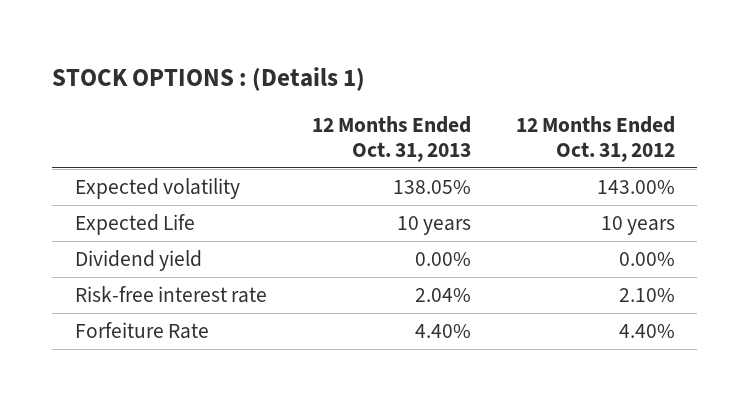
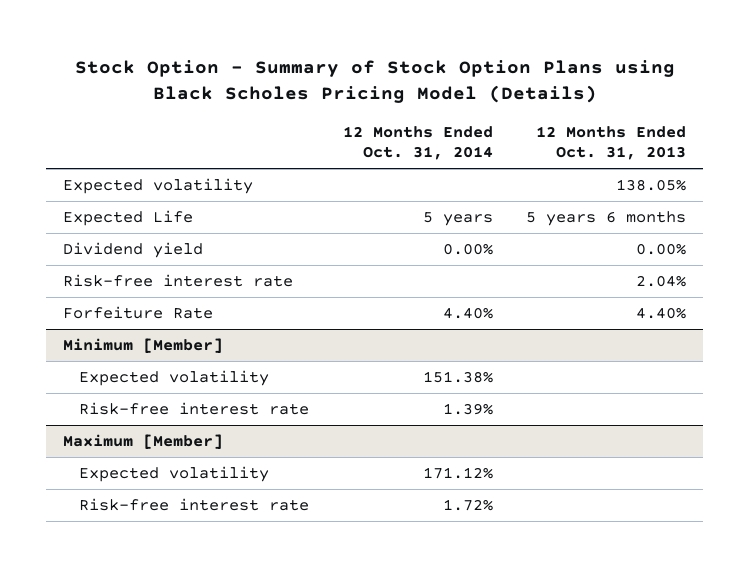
[52,66,366,91] STOCK OPTIONS : (Details 1) -> [74,59,675,103] Stock Option - Summary of Stock Option Plans using Black Scholes Pricing Model (Details)
[515,115,675,163] 12 Months Ended Oct. 31, 2012 -> none
none -> [342,125,493,161] 12 Months Ended Oct. 31, 2014
[396,215,471,235] 10 years -> [526,210,687,226] 5 years 6 months
none -> [63,337,224,353] Minimum [Member]
none -> [79,369,270,386] Expected volatility
none -> [79,401,310,415] Risk-free interest rate
none -> [63,433,224,449] Maximum [Member]
none -> [79,465,270,482] Expected volatility
none -> [79,497,310,511] Risk-free interest rate

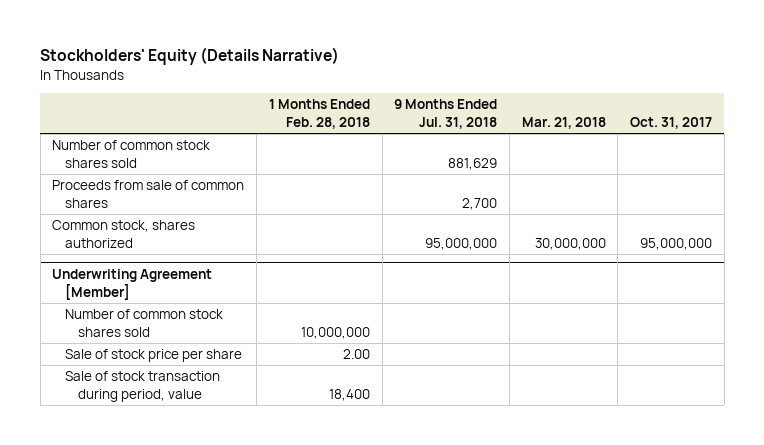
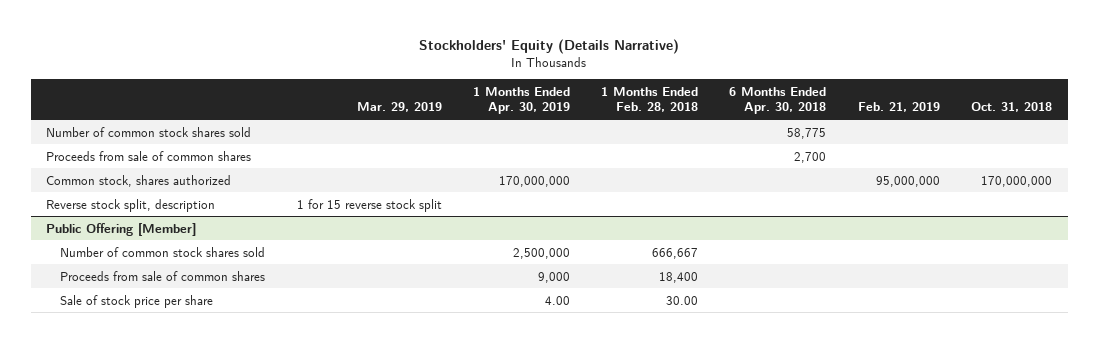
[394,99,498,129] 9 Months Ended Jul. 31, 2018 -> none
[521,116,606,129] Mar. 21, 2018 -> none
[630,116,713,129] Oct. 31, 2017 -> none
none -> [356,102,442,113] Mar. 29, 2019
none -> [472,86,570,115] 1 Months Ended Apr. 30, 2019
none -> [729,86,827,115] 6 Months Ended Apr. 30, 2018
none -> [857,102,940,113] Feb. 21, 2019
none -> [970,102,1052,113] Oct. 31, 2018
[52,268,213,300] Underwriting Agreement [Member] -> none
[65,309,224,337] Number of common stock shares sold -> none
[65,349,243,363] Sale of stock price per share -> none
[65,371,221,402] Sale of stock transaction during period, value -> none
none -> [46,198,216,212] Reverse stock split, description
none -> [46,222,197,236] Public Offering [Member]
none -> [60,246,266,257] Number of common stock shares sold
none -> [60,270,266,281] Proceeds from sale of common shares
none -> [60,294,214,308] Sale of stock price per share

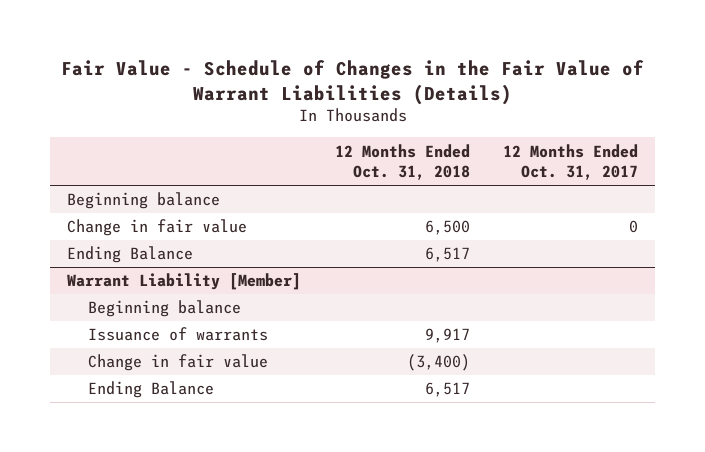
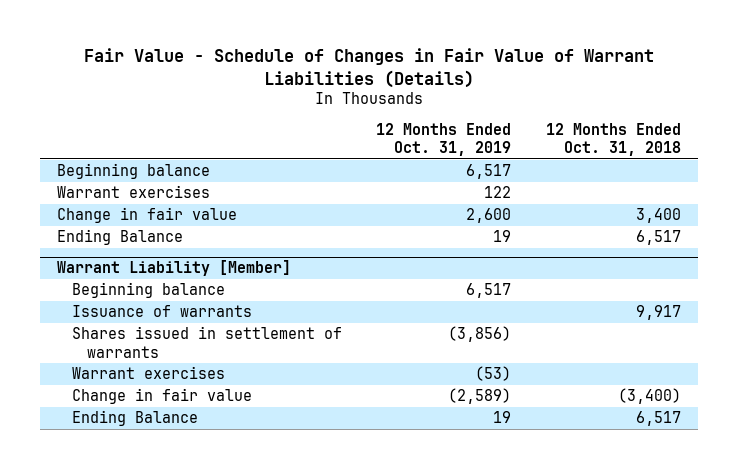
[60,59,644,105] Fair Value - Schedule of Changes in the Fair Value of Warrant Liabilities (Details) -> [83,48,654,88] Fair Value - Schedule of Changes in Fair Value of Warrant Liabilities (Details)
[503,143,639,181] 12 Months Ended Oct. 31, 2017 -> none
none -> [376,122,512,157] 12 Months Ended Oct. 31, 2019
none -> [57,185,211,199] Warrant exercises
[424,220,470,236] 6,500 -> [635,208,681,224] 3,400
none -> [71,326,342,358] Shares issued in settlement of warrants
none -> [71,366,225,380] Warrant exercises

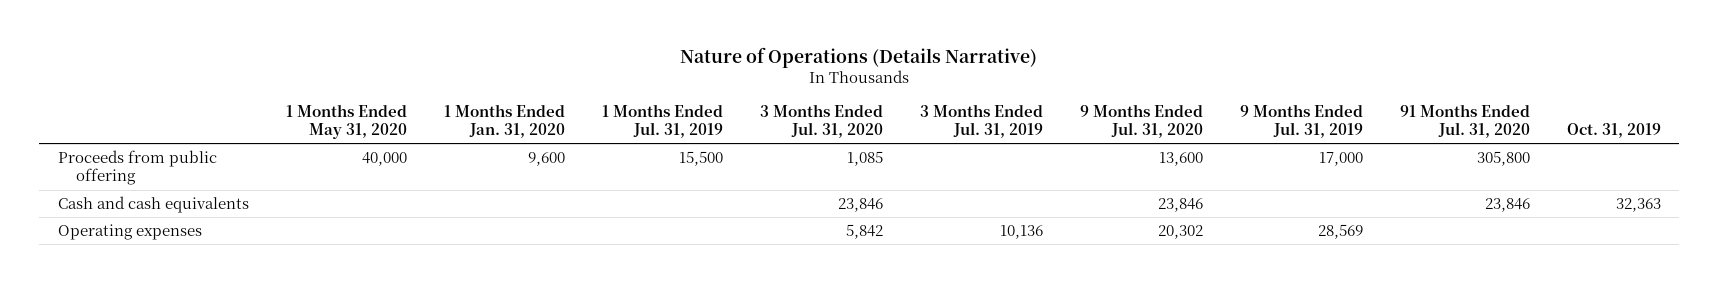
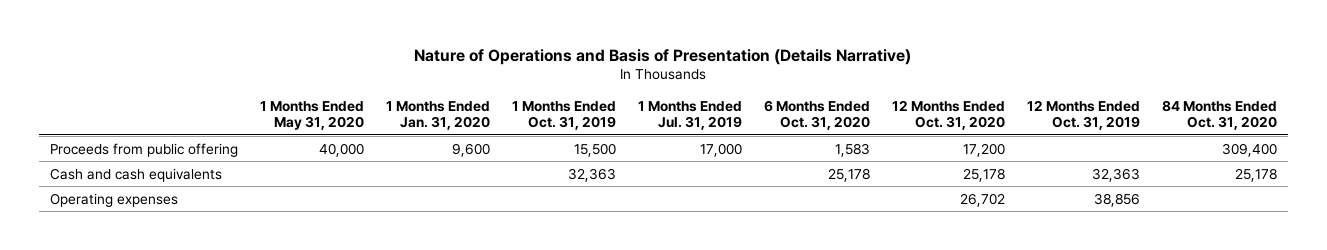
[680,46,1038,68] Nature of Operations (Details Narrative) -> [414,48,912,65] Nature of Operations and Basis of Presentation (Details Narrative)
[759,103,883,139] 3 Months Ended Jul. 31, 2020 -> none
[919,103,1043,139] 3 Months Ended Jul. 31, 2019 -> none
[1079,103,1203,139] 9 Months Ended Jul. 31, 2020 -> none
[1239,103,1363,139] 9 Months Ended Jul. 31, 2019 -> none
[1399,103,1530,139] 91 Months Ended Jul. 31, 2020 -> none
[1566,123,1661,139] Oct. 31, 2019 -> none
none -> [511,100,616,131] 1 Months Ended Oct. 31, 2019
none -> [763,99,870,131] 6 Months Ended Oct. 31, 2020
none -> [891,99,1005,131] 12 Months Ended Oct. 31, 2020
none -> [1027,99,1141,131] 12 Months Ended Oct. 31, 2019
none -> [1162,99,1278,131] 84 Months Ended Oct. 31, 2020
[678,151,723,167] 15,500 -> [699,142,742,157] 17,000

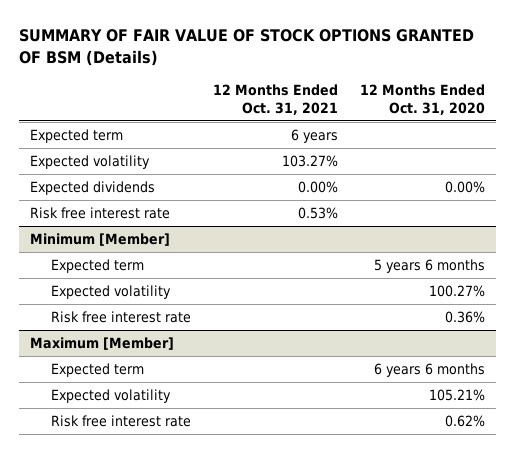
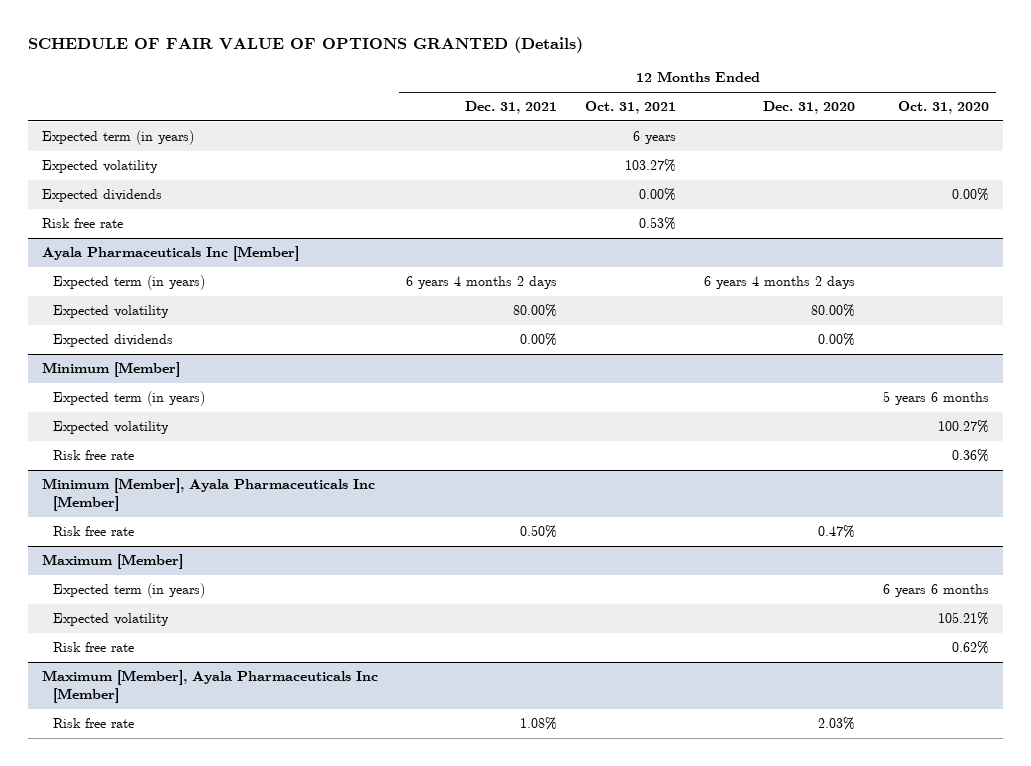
[19,29,475,66] SUMMARY OF FAIR VALUE OF STOCK OPTIONS GRANTED OF BSM (Details) -> [27,37,583,54] SCHEDULE OF FAIR VALUE OF OPTIONS GRANTED (Details)
none -> [465,101,558,115] Dec. 31, 2021
none -> [763,101,856,115] Dec. 31, 2020
[30,129,124,144] Expected term -> [41,130,194,146] Expected term (in years)
[30,207,171,220] Risk free interest rate -> [41,218,123,229] Risk free rate
none -> [41,246,299,262] Ayala Pharmaceuticals Inc [Member]
none -> [52,275,205,291] Expected term (in years)
none -> [52,305,169,319] Expected volatility
none -> [52,334,173,348] Expected dividends
[50,259,144,274] Expected term -> [52,391,205,407] Expected term (in years)
[50,311,191,324] Risk free interest rate -> [52,450,134,461] Risk free rate
none -> [41,478,375,511] Minimum [Member], Ayala Pharmaceuticals Inc [Member]
none -> [52,526,134,537] Risk free rate
[50,363,144,378] Expected term -> [52,583,205,599] Expected term (in years)
[50,415,191,428] Risk free interest rate -> [52,642,134,653] Risk free rate
none -> [41,670,378,703] Maximum [Member], Ayala Pharmaceuticals Inc [Member]
none -> [52,718,134,729] Risk free rate

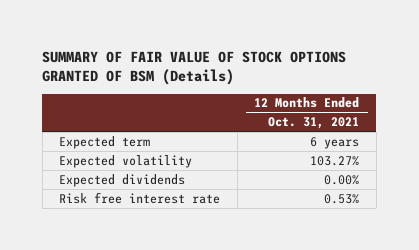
[27,37,583,54] SCHEDULE OF FAIR VALUE OF OPTIONS GRANTED (Details) -> [42,50,347,86] SUMMARY OF FAIR VALUE OF STOCK OPTIONS GRANTED OF BSM (Details)
[465,101,558,115] Dec. 31, 2021 -> none
[763,101,856,115] Dec. 31, 2020 -> none
[898,101,990,115] Oct. 31, 2020 -> none
[41,130,194,146] Expected term (in years) -> [59,135,151,149] Expected term
[41,246,299,262] Ayala Pharmaceuticals Inc [Member] -> none
[52,275,205,291] Expected term (in years) -> none
[52,305,169,319] Expected volatility -> none
[52,334,173,348] Expected dividends -> none
[41,362,180,378] Minimum [Member] -> none
[52,391,205,407] Expected term (in years) -> none
[52,421,169,435] Expected volatility -> none
[52,450,134,461] Risk free rate -> none
[41,478,375,511] Minimum [Member], Ayala Pharmaceuticals Inc [Member] -> none
[52,526,134,537] Risk free rate -> none
[41,554,183,570] Maximum [Member] -> none
[52,583,205,599] Expected term (in years) -> none
[52,613,169,627] Expected volatility -> none
[52,642,134,653] Risk free rate -> none
[41,670,378,703] Maximum [Member], Ayala Pharmaceuticals Inc [Member] -> none
[52,718,134,729] Risk free rate -> none
[41,218,123,229] Risk free rate -> [59,191,221,204] Risk free interest rate

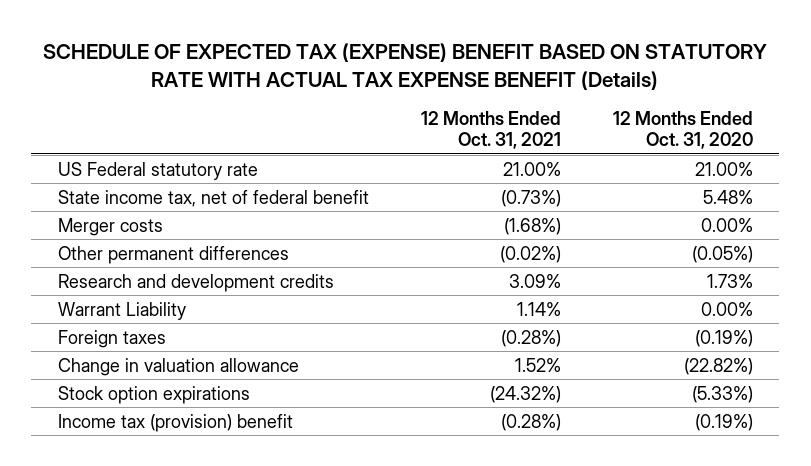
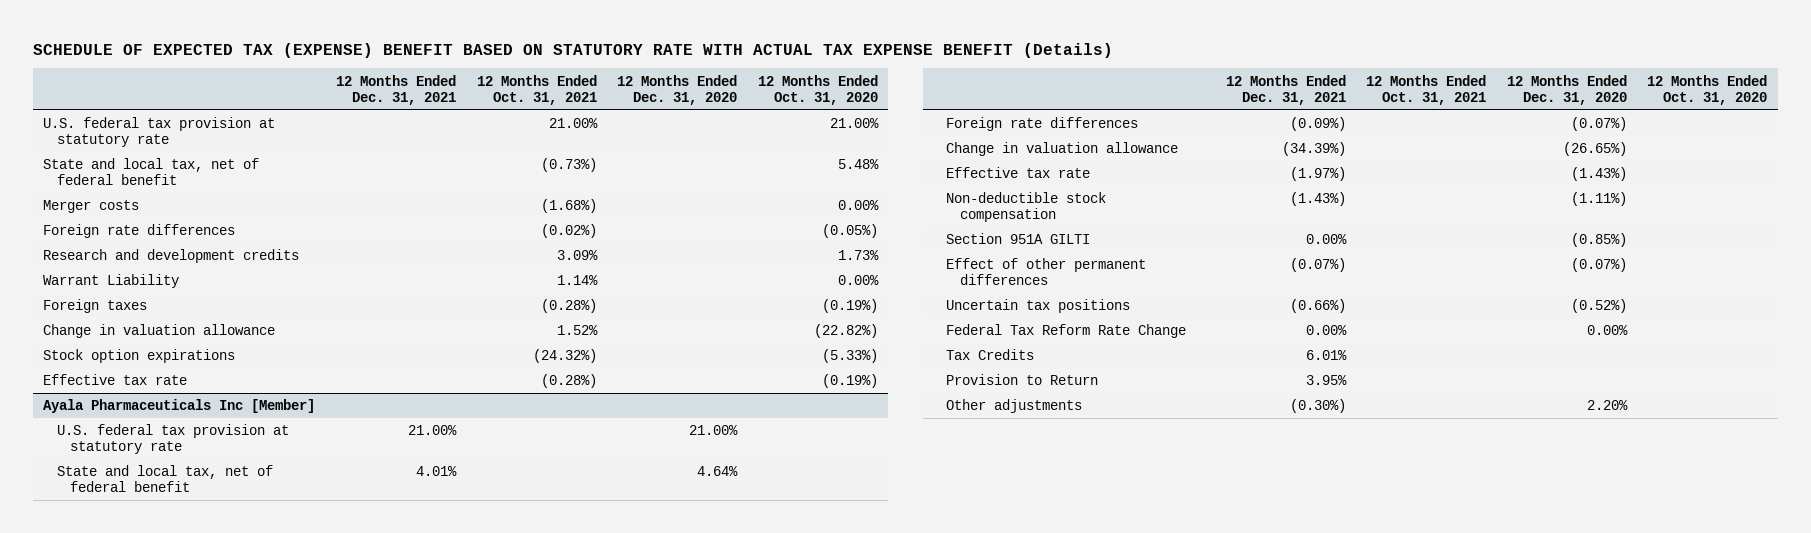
none -> [335,74,456,105] 12 Months Ended Dec. 31, 2021
none -> [617,74,738,105] 12 Months Ended Dec. 31, 2020
[57,161,258,180] US Federal statutory rate -> [43,117,276,148] U.S. federal tax provision at statutory rate
[57,189,369,207] State income tax, net of federal benefit -> [43,158,260,186] State and local tax, net of federal benefit
[57,245,289,264] Other permanent differences -> [43,224,236,239] Foreign rate differences
[57,413,293,432] Income tax (provision) benefit -> [43,374,188,386] Effective tax rate
none -> [43,399,316,414] Ayala Pharmaceuticals Inc [Member]
none -> [56,424,289,455] U.S. federal tax provision at statutory rate
none -> [56,465,273,493] State and local tax, net of federal benefit
none -> [946,117,1139,132] Foreign rate differences
none -> [946,142,1179,157] Change in valuation allowance
none -> [946,167,1091,179] Effective tax rate
none -> [946,192,1107,223] Non-deductible stock compensation
none -> [946,233,1091,245] Section 951A GILTI
none -> [946,258,1147,286] Effect of other permanent differences
none -> [946,299,1131,314] Uncertain tax positions
none -> [946,324,1187,339] Federal Tax Reform Rate Change
none -> [946,349,1035,361] Tax Credits
none -> [946,374,1099,386] Provision to Return
none -> [946,399,1083,414] Other adjustments

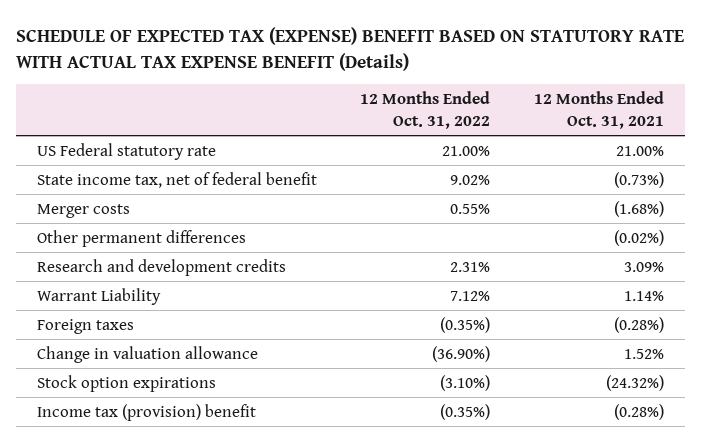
[335,74,456,105] 12 Months Ended Dec. 31, 2021 -> none
[617,74,738,105] 12 Months Ended Dec. 31, 2020 -> none
[757,74,878,105] 12 Months Ended Oct. 31, 2020 -> none
none -> [360,91,491,129] 12 Months Ended Oct. 31, 2022
[43,117,276,148] U.S. federal tax provision at statutory rate -> [37,142,217,160] US Federal statutory rate
[43,158,260,186] State and local tax, net of federal benefit -> [37,171,318,188] State income tax, net of federal benefit
[43,224,236,239] Foreign rate differences -> [37,229,247,247] Other permanent differences
[43,399,316,414] Ayala Pharmaceuticals Inc [Member] -> none
[56,424,289,455] U.S. federal tax provision at statutory rate -> none
[56,465,273,493] State and local tax, net of federal benefit -> none
[946,117,1139,132] Foreign rate differences -> none
[946,142,1179,157] Change in valuation allowance -> none
[946,167,1091,179] Effective tax rate -> none
[946,192,1107,223] Non-deductible stock compensation -> none
[946,233,1091,245] Section 951A GILTI -> none
[946,258,1147,286] Effect of other permanent differences -> none
[946,299,1131,314] Uncertain tax positions -> none
[946,324,1187,339] Federal Tax Reform Rate Change -> none
[946,349,1035,361] Tax Credits -> none
[946,374,1099,386] Provision to Return -> none
[946,399,1083,414] Other adjustments -> none
[43,374,188,386] Effective tax rate -> [37,403,257,421] Income tax (provision) benefit

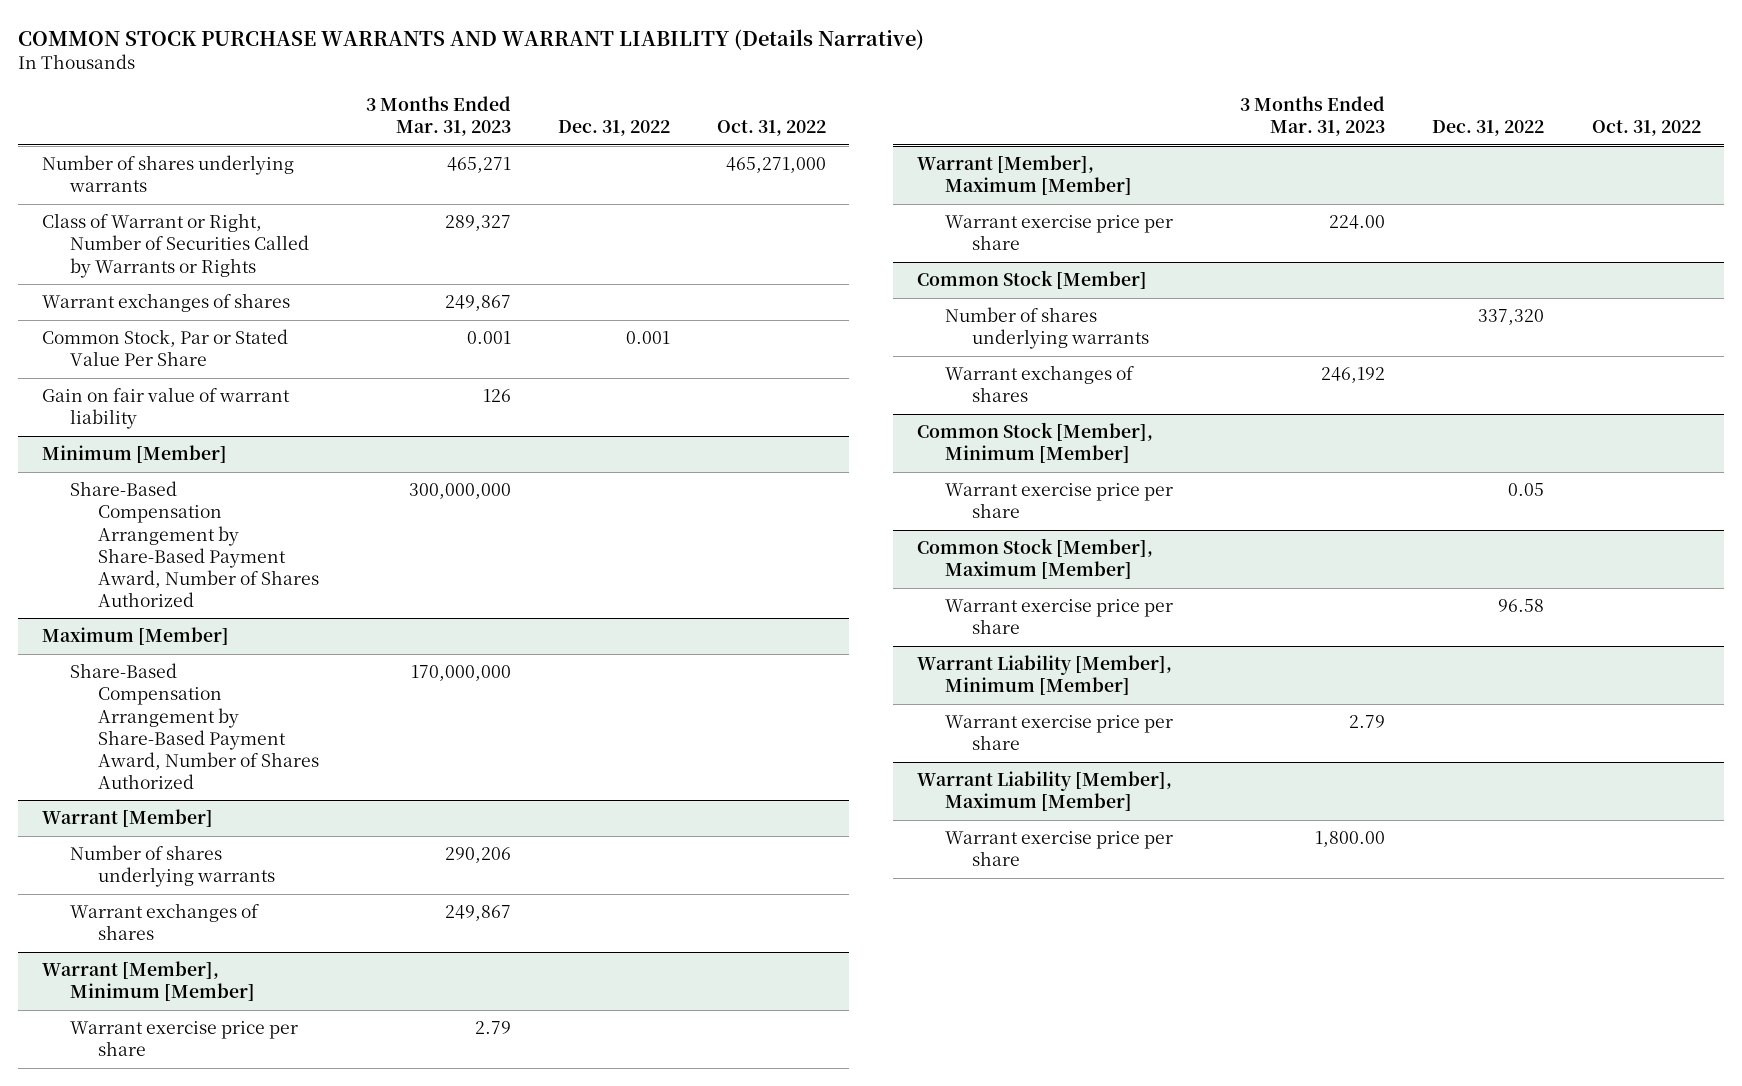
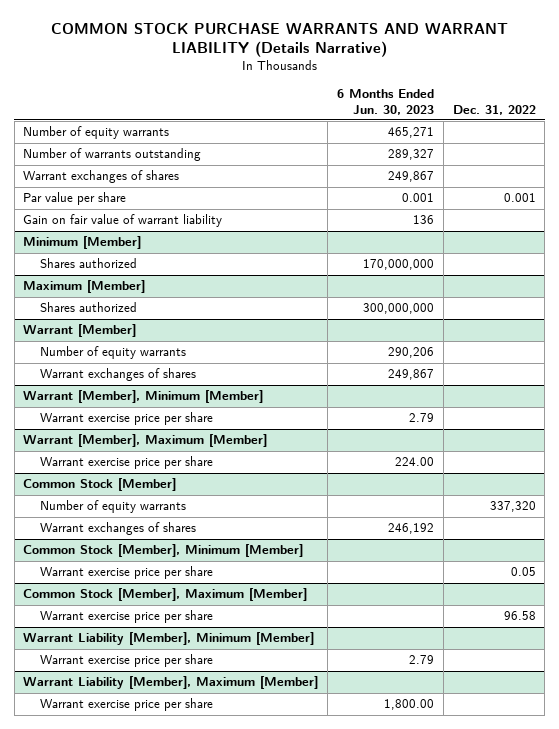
[365,96,511,137] 3 Months Ended Mar. 31, 2023 -> none
[716,120,826,137] Oct. 31, 2022 -> none
none -> [337,88,435,115] 6 Months Ended Jun. 30, 2023
[41,155,294,193] Number of shares underlying warrants -> [23,126,170,140] Number of equity warrants
[41,213,309,278] Class of Warrant or Right, Number of Securities Called by Warrants or Rights -> [23,148,202,162] Number of warrants outstanding
[41,329,288,367] Common Stock, Par or Stated Value Per Share -> [23,192,127,206] Par value per share
[69,481,319,608] Share-Based Compensation Arrangement by Share-Based Payment Award, Number of Shares Authorized -> [39,258,137,269] Shares authorized
[69,663,319,790] Share-Based Compensation Arrangement by Share-Based Payment Award, Number of Shares Authorized -> [39,302,137,313] Shares authorized
[69,845,275,888] Number of shares underlying warrants -> [39,346,186,360] Number of equity warrants
[944,307,1150,350] Number of shares underlying warrants -> [39,500,186,514] Number of equity warrants

